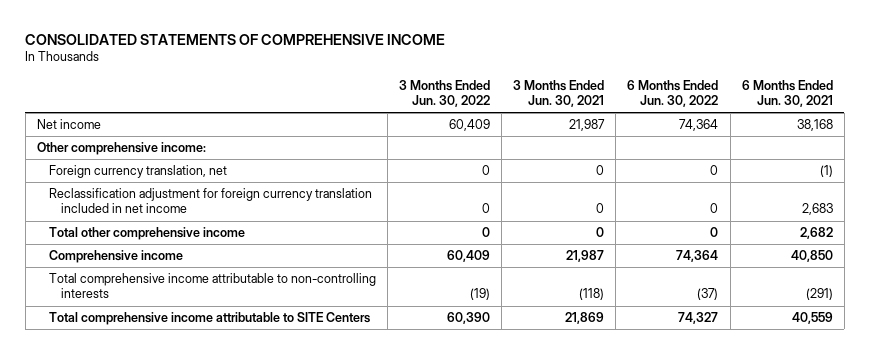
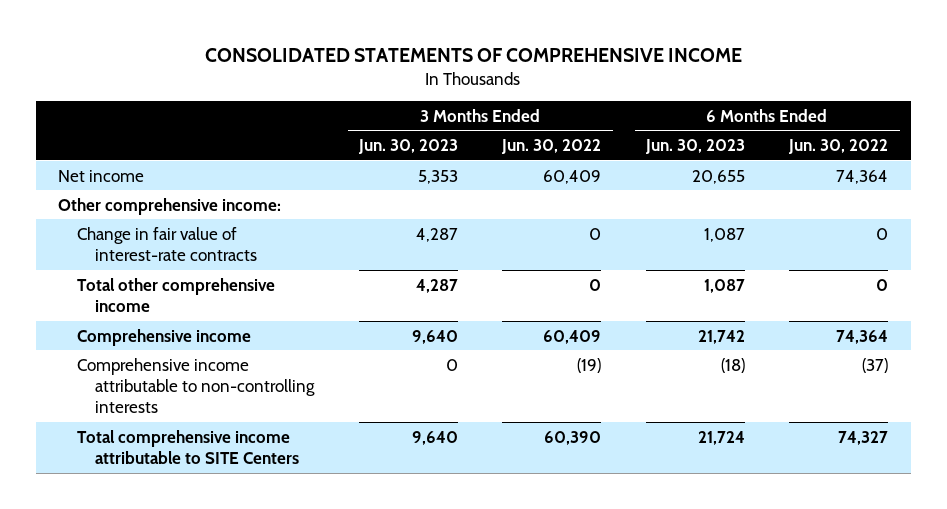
[513,79,605,108] 3 Months Ended Jun. 30, 2021 -> none
[741,79,833,108] 6 Months Ended Jun. 30, 2021 -> none
none -> [357,139,458,155] Jun. 30, 2023
none -> [644,139,745,155] Jun. 30, 2023
[48,165,227,179] Foreign currency translation, net -> none
[48,188,372,214] Reclassification adjustment for foreign currency translation included in net income -> none
none -> [76,226,258,261] Change in fair value of interest-rate contracts
[48,273,376,299] Total comprehensive income attributable to non-controlling interests -> [76,357,316,414] Comprehensive income attributable to non-controlling interests

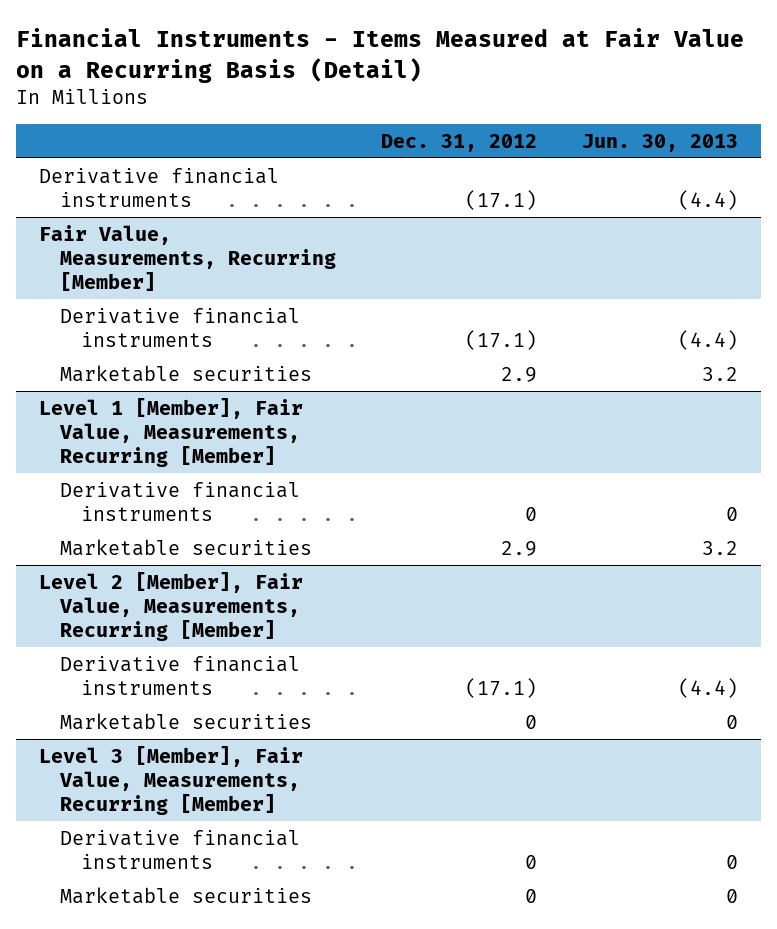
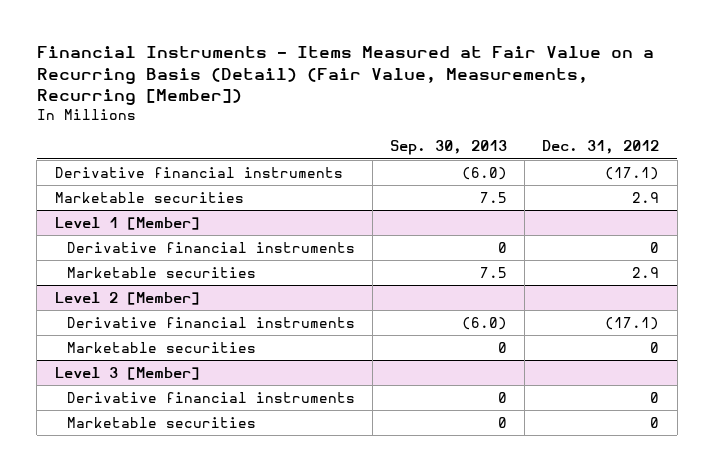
[16,28,745,83] Financial Instruments - Items Measured at Fair Value on a Recurring Basis (Detail) -> [36,46,654,106] Financial Instruments - Items Measured at Fair Value on a Recurring Basis (Detail) (Fair Value, Measurements, Recurring [Member])
[581,133,738,152] Jun. 30, 2013 -> none
none -> [390,140,508,156] Sep. 30, 2013
[38,224,336,292] Fair Value, Measurements, Recurring [Member] -> none
[59,307,300,347] Derivative financial instruments -> none
[38,397,303,468] Level 1 [Member], Fair Value, Measurements, Recurring [Member] -> none
none -> [54,216,200,230] Level 1 [Member]
[38,571,303,642] Level 2 [Member], Fair Value, Measurements, Recurring [Member] -> none
none -> [54,291,200,305] Level 2 [Member]
[38,745,303,816] Level 3 [Member], Fair Value, Measurements, Recurring [Member] -> none
none -> [54,366,200,380] Level 3 [Member]

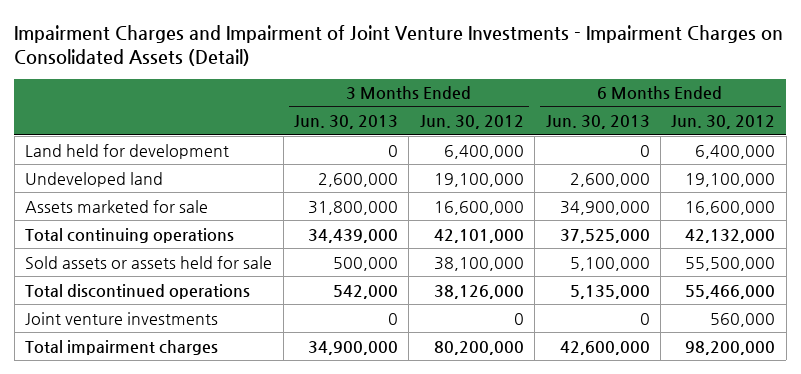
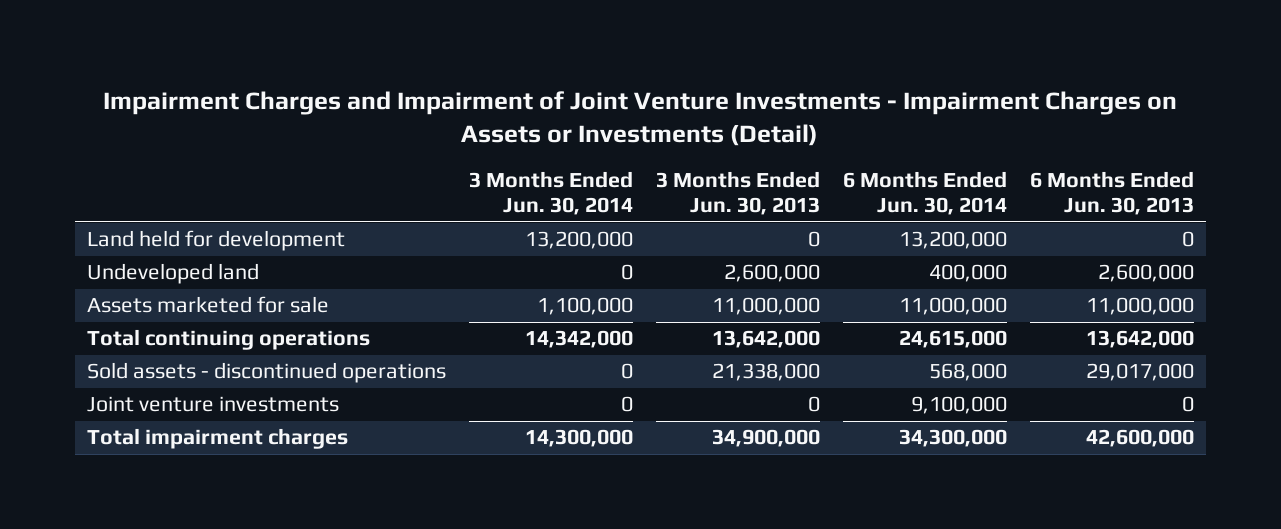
[14,24,784,66] Impairment Charges and Impairment of Joint Venture Investments - Impairment Charges on Consolidated Assets (Detail) -> [103,90,1178,147] Impairment Charges and Impairment of Joint Venture Investments - Impairment Charges on Assets or Investments (Detail)
[419,115,524,130] Jun. 30, 2012 -> none
[671,115,776,130] Jun. 30, 2012 -> none
none -> [468,171,633,216] 3 Months Ended Jun. 30, 2014
none -> [842,171,1007,216] 6 Months Ended Jun. 30, 2014
[25,283,251,299] Total discontinued operations -> none
[308,200,399,215] 31,800,000 -> [711,297,820,316] 11,000,000
[559,200,650,215] 34,900,000 -> [1085,297,1194,316] 11,000,000
[308,228,399,243] 34,439,000 -> [711,330,820,349] 13,642,000
[559,228,650,243] 37,525,000 -> [1085,330,1194,349] 13,642,000
[25,255,273,269] Sold assets or assets held for sale -> [86,362,446,384] Sold assets - discontinued operations
[333,256,399,271] 500,000 -> [711,363,820,382] 21,338,000
[569,256,650,271] 5,100,000 -> [1085,363,1194,382] 29,017,000

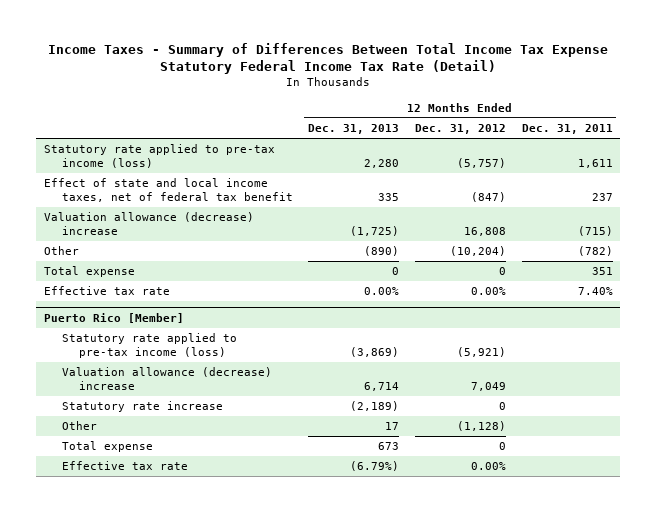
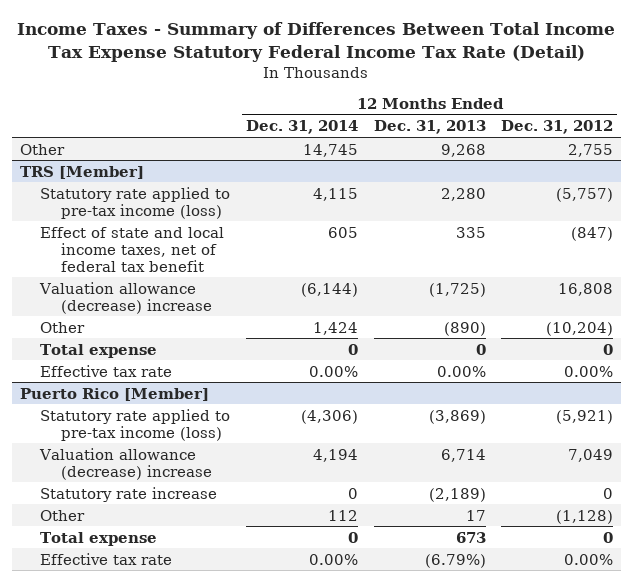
[521,124,613,135] Dec. 31, 2011 -> none
none -> [245,120,358,135] Dec. 31, 2014
none -> [19,143,65,155] Other
none -> [19,165,144,179] TRS [Member]

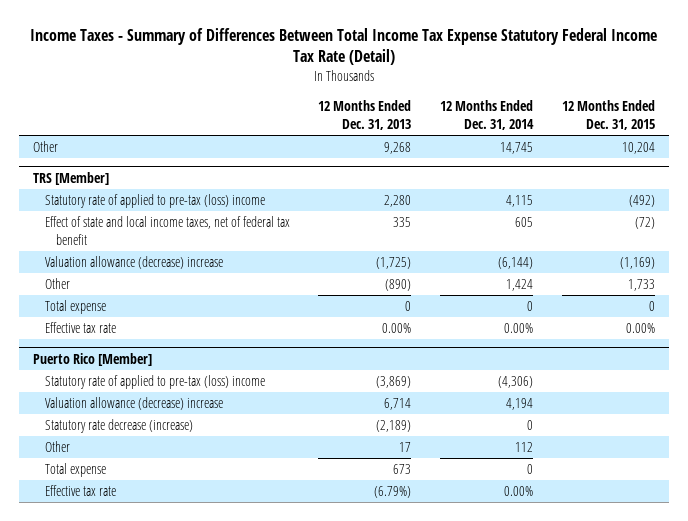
[501,120,614,135] Dec. 31, 2012 -> none
none -> [561,100,655,131] 12 Months Ended Dec. 31, 2015
[40,186,231,219] Statutory rate applied to pre-tax income (loss) -> [44,194,265,209] Statutory rate of applied to pre-tax (loss) income
[40,408,231,441] Statutory rate applied to pre-tax income (loss) -> [44,375,265,390] Statutory rate of applied to pre-tax (loss) income
[40,486,218,502] Statutory rate increase -> [44,419,193,434] Statutory rate decrease (increase)

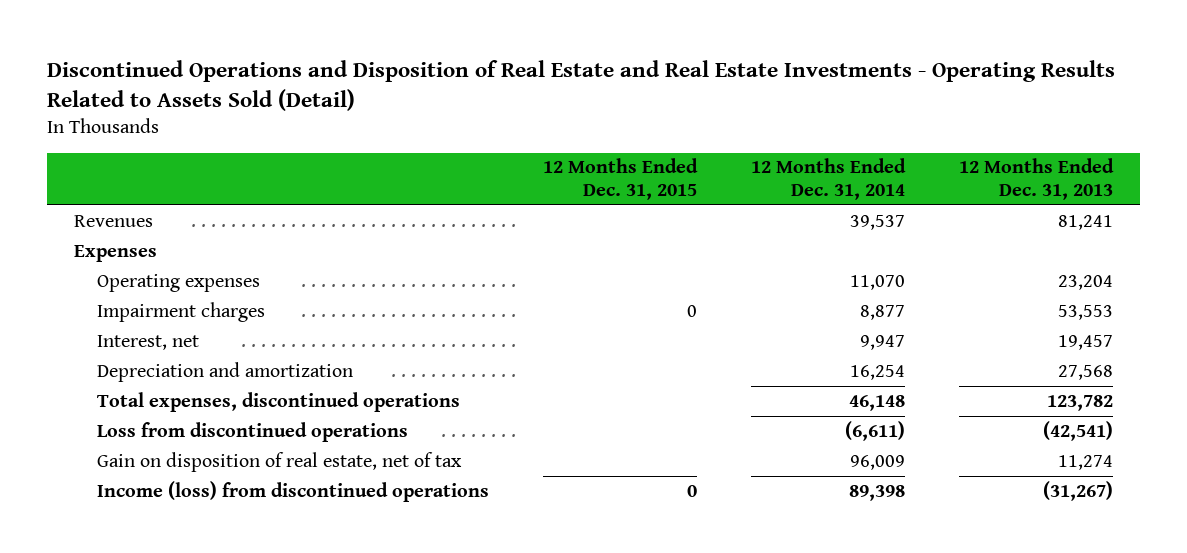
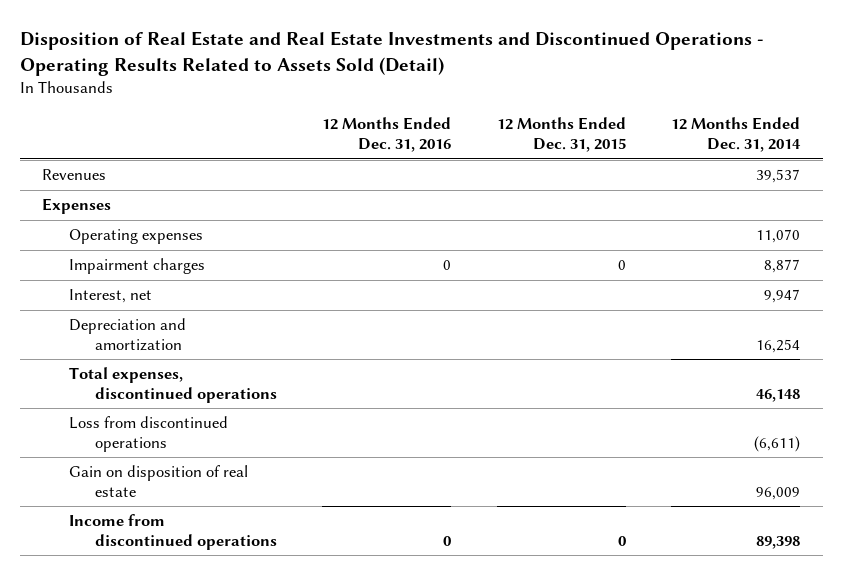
[46,59,1115,111] Discontinued Operations and Disposition of Real Estate and Real Estate Investments - Operating Results Related to Assets Sold (Detail) -> [19,31,764,76] Disposition of Real Estate and Real Estate Investments and Discontinued Operations - Operating Results Related to Assets Sold (Detail)
[959,158,1115,201] 12 Months Ended Dec. 31, 2013 -> none
none -> [322,117,452,153] 12 Months Ended Dec. 31, 2016
[97,451,463,472] Gain on disposition of real estate, net of tax -> [68,465,248,497] Gain on disposition of real estate
[97,480,490,502] Income (loss) from discontinued operations -> [68,514,277,550] Income from discontinued operations

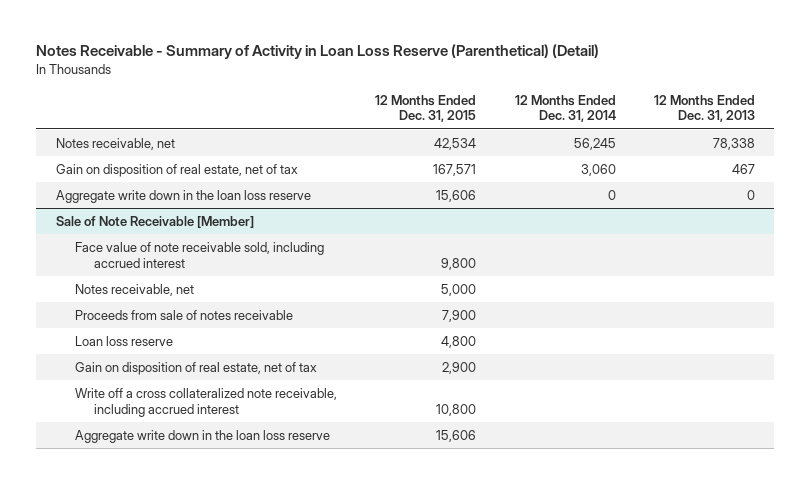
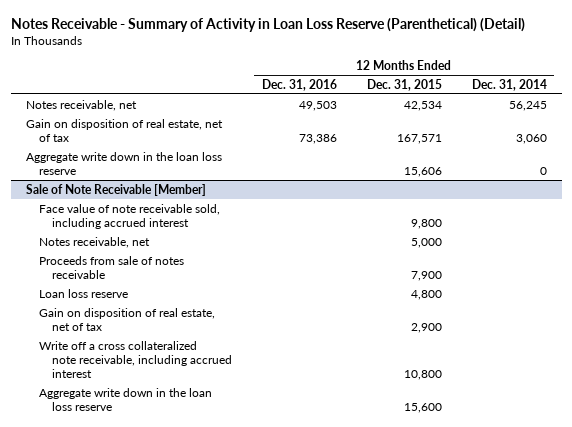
[654,94,756,123] 12 Months Ended Dec. 31, 2013 -> none
none -> [261,78,337,91] Dec. 31, 2016
[436,429,477,442] 15,606 -> [403,402,442,413] 15,600

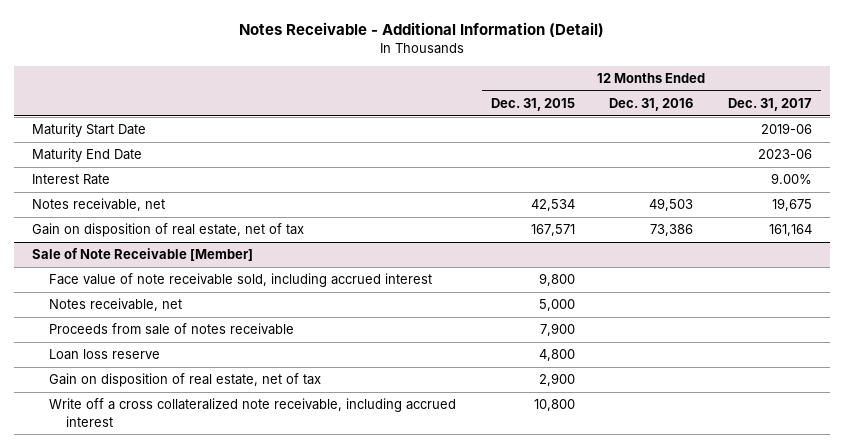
[10,17,525,32] Notes Receivable - Summary of Activity in Loan Loss Reserve (Parenthetical) (Detail) -> [238,21,604,37] Notes Receivable - Additional Information (Detail)
[471,78,547,91] Dec. 31, 2014 -> none
none -> [728,98,813,112] Dec. 31, 2017
none -> [31,123,146,138] Maturity Start Date
none -> [31,148,142,163] Maturity End Date
none -> [31,174,110,186] Interest Rate
[25,151,222,175] Aggregate write down in the loan loss reserve -> none
[38,387,212,411] Aggregate write down in the loan loss reserve -> none

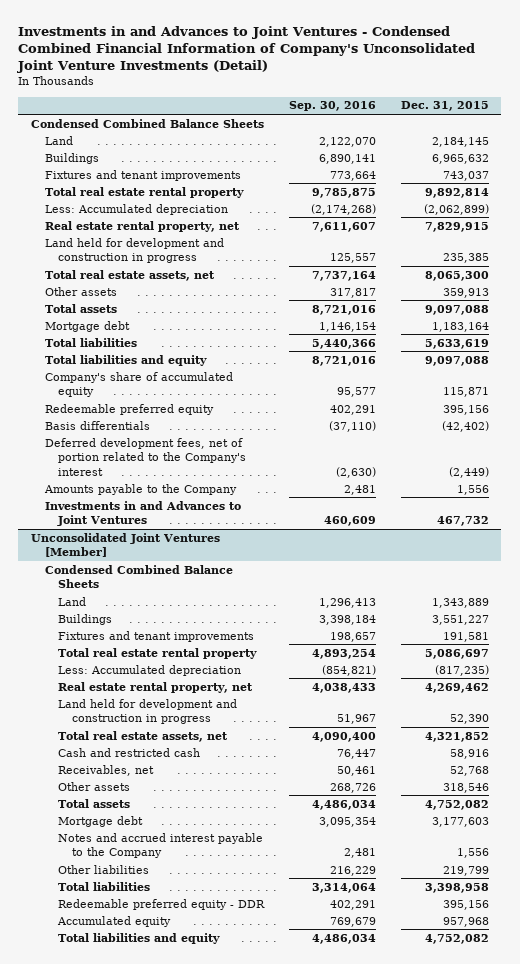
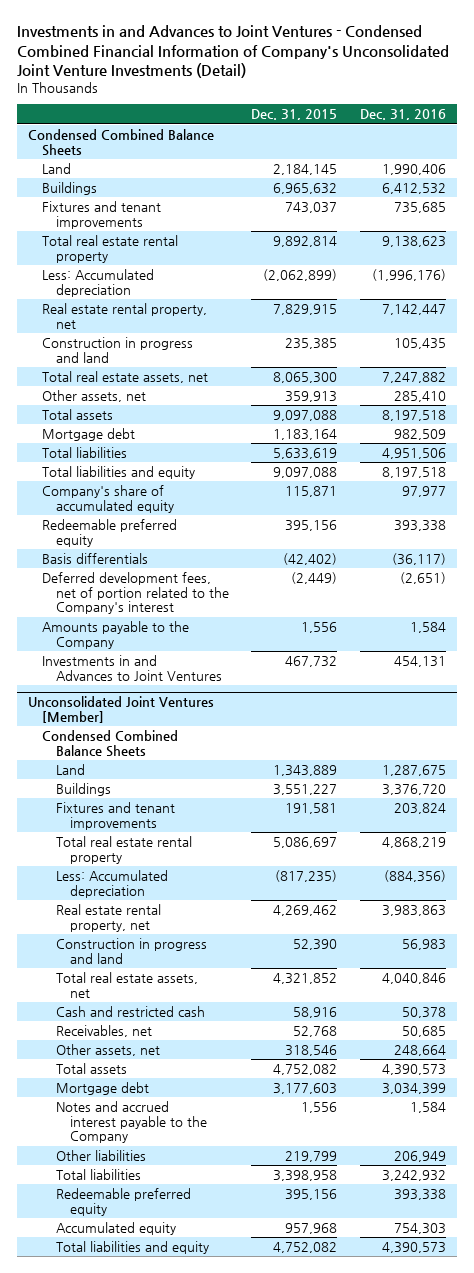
[289,101,377,112] Sep. 30, 2016 -> none
none -> [359,109,446,121] Dec. 31, 2016
[44,237,224,264] Land held for development and construction in progress -> [41,337,193,363] Construction in progress and land
[44,286,117,296] Other assets -> [41,390,146,403] Other assets, net
[58,698,238,725] Land held for development and construction in progress -> [55,938,207,964] Construction in progress and land
[58,781,131,791] Other assets -> [55,1044,160,1057] Other assets, net
[58,898,266,910] Redeemable preferred equity - DDR -> [55,1188,191,1216] Redeemable preferred equity

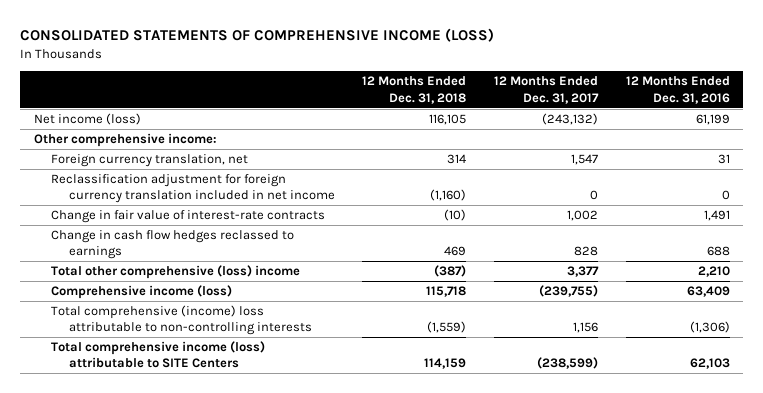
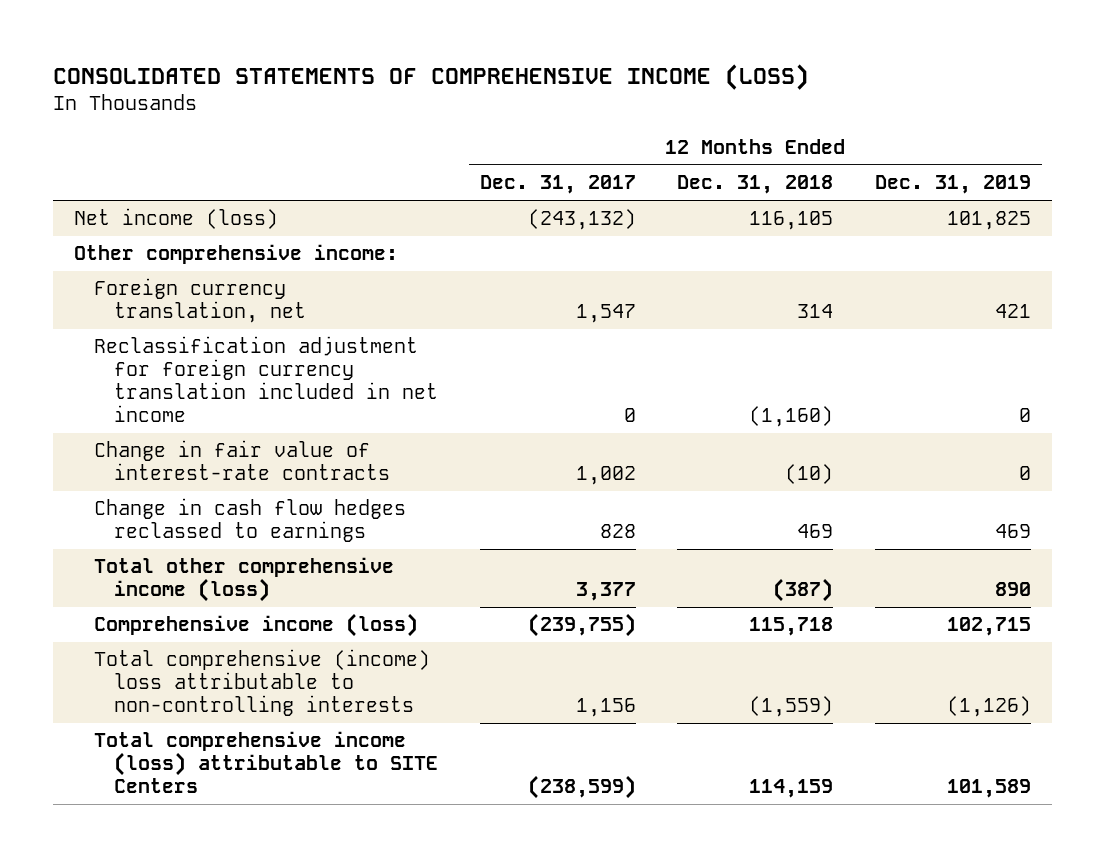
[625,76,730,104] 12 Months Ended Dec. 31, 2016 -> none
none -> [875,175,1032,195] Dec. 31, 2019
[51,264,301,279] Total other comprehensive (loss) income -> [94,557,395,603] Total other comprehensive income (loss)

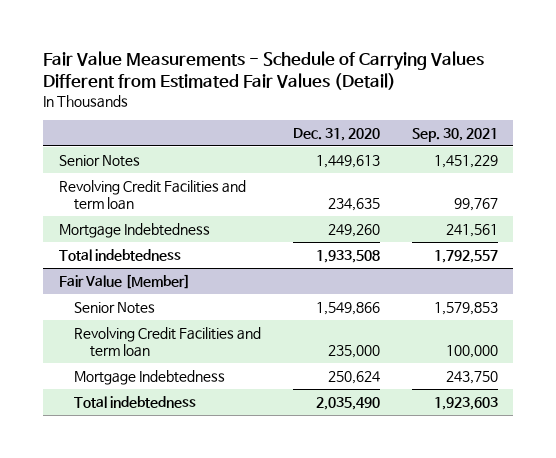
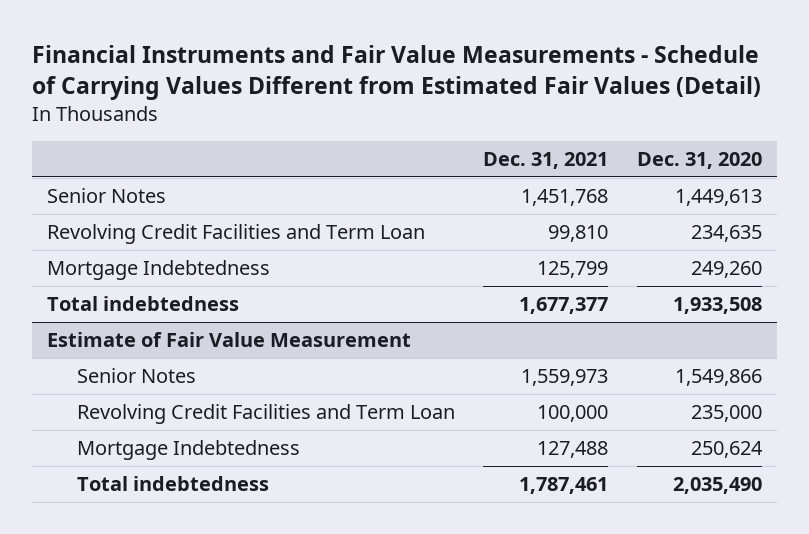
[42,50,484,90] Fair Value Measurements - Schedule of Carrying Values Different from Estimated Fair Values (Detail) -> [32,45,762,100] Financial Instruments and Fair Value Measurements - Schedule of Carrying Values Different from Estimated Fair Values (Detail)
[411,127,498,142] Sep. 30, 2021 -> none
none -> [483,152,609,170] Dec. 31, 2021
[58,179,246,210] Revolving Credit Facilities and term loan -> [46,224,425,245] Revolving Credit Facilities and Term Loan
[58,273,190,289] Fair Value [Member] -> [46,332,411,348] Estimate of Fair Value Measurement
[74,326,262,357] Revolving Credit Facilities and term loan -> [76,404,455,425] Revolving Credit Facilities and Term Loan

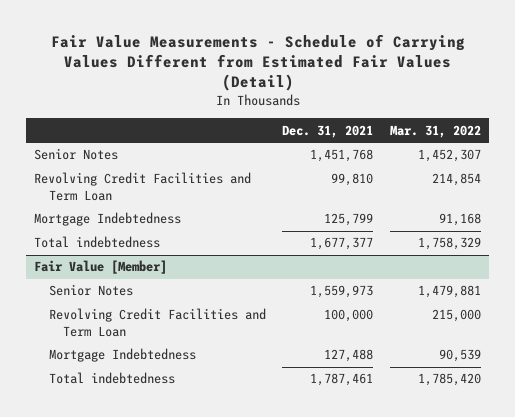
[32,45,762,100] Financial Instruments and Fair Value Measurements - Schedule of Carrying Values Different from Estimated Fair Values (Detail) -> [50,33,465,92] Fair Value Measurements - Schedule of Carrying Values Different from Estimated Fair Values (Detail)
[637,152,763,170] Dec. 31, 2020 -> none
none -> [389,124,481,138] Mar. 31, 2022
[46,332,411,348] Estimate of Fair Value Measurement -> [34,260,168,275] Fair Value [Member]

